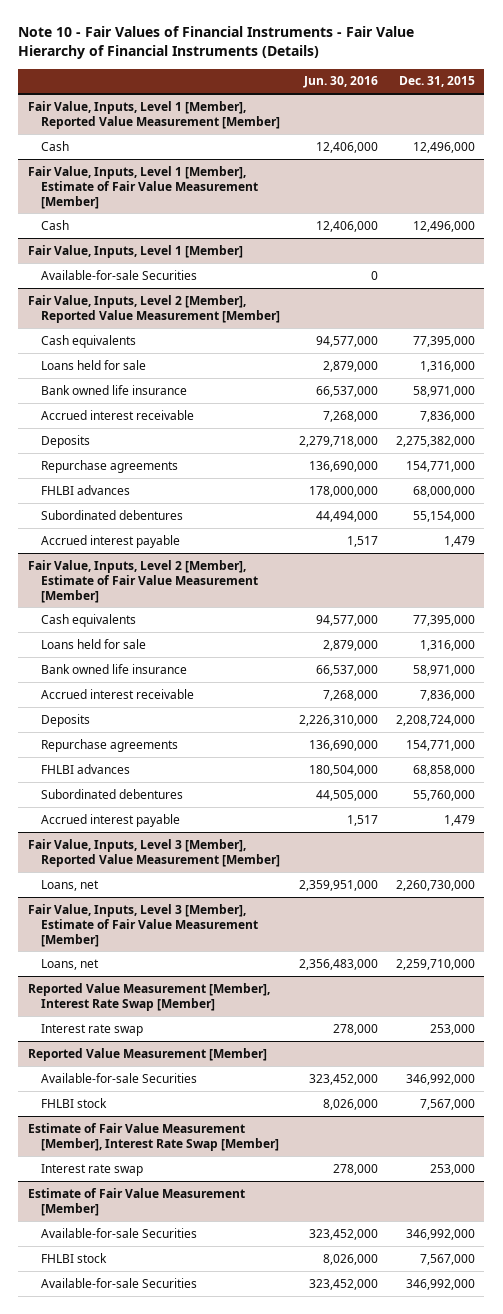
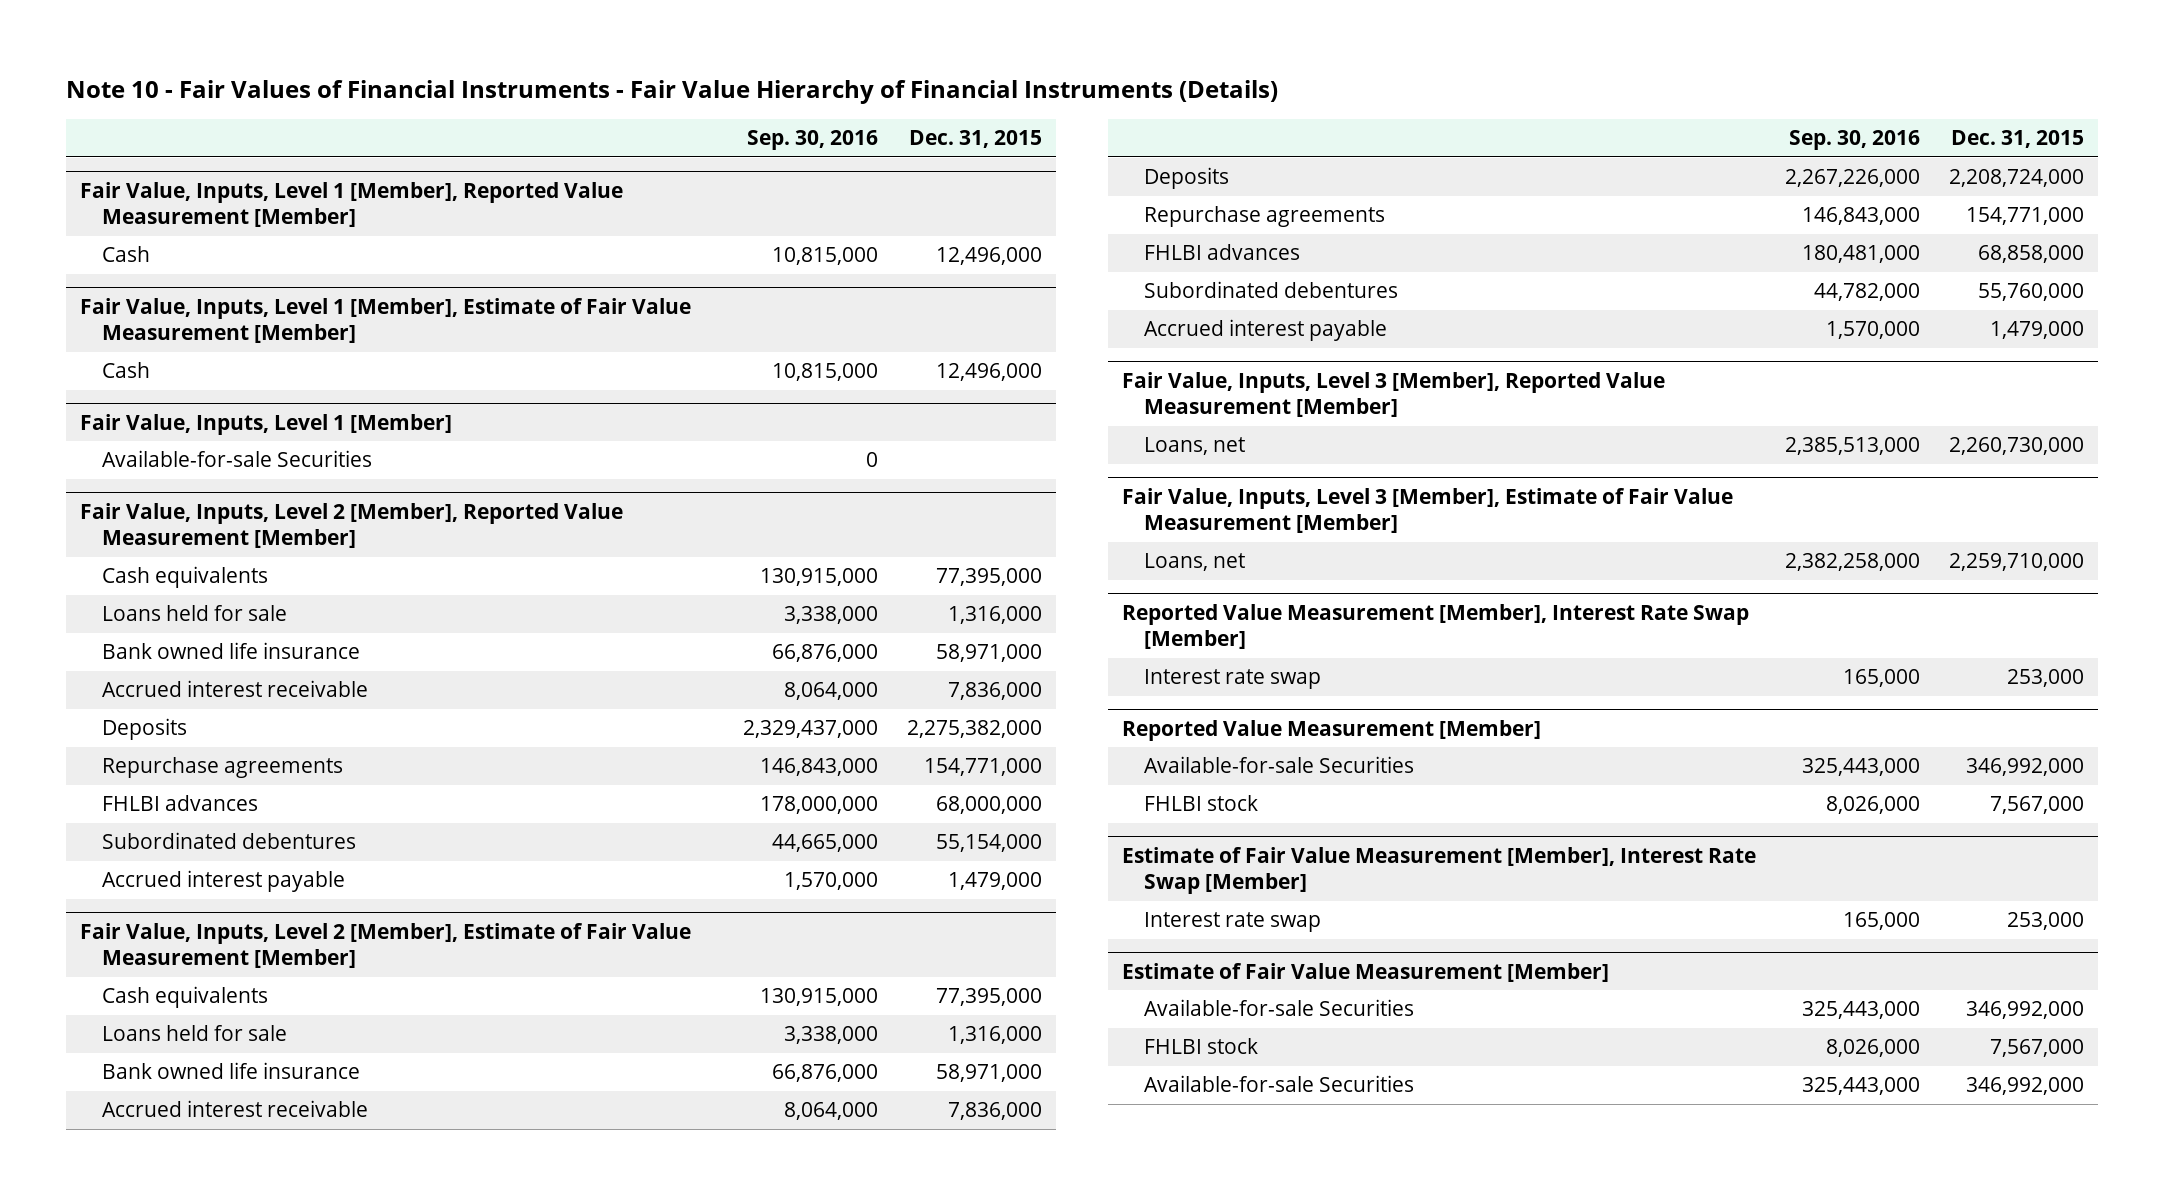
[302,76,378,89] Jun. 30, 2016 -> none
none -> [747,129,879,150] Sep. 30, 2016
[444,535,476,547] 1,479 -> [947,872,1042,891] 1,479,000
[444,814,476,826] 1,479 -> [1989,321,2084,340] 1,479,000

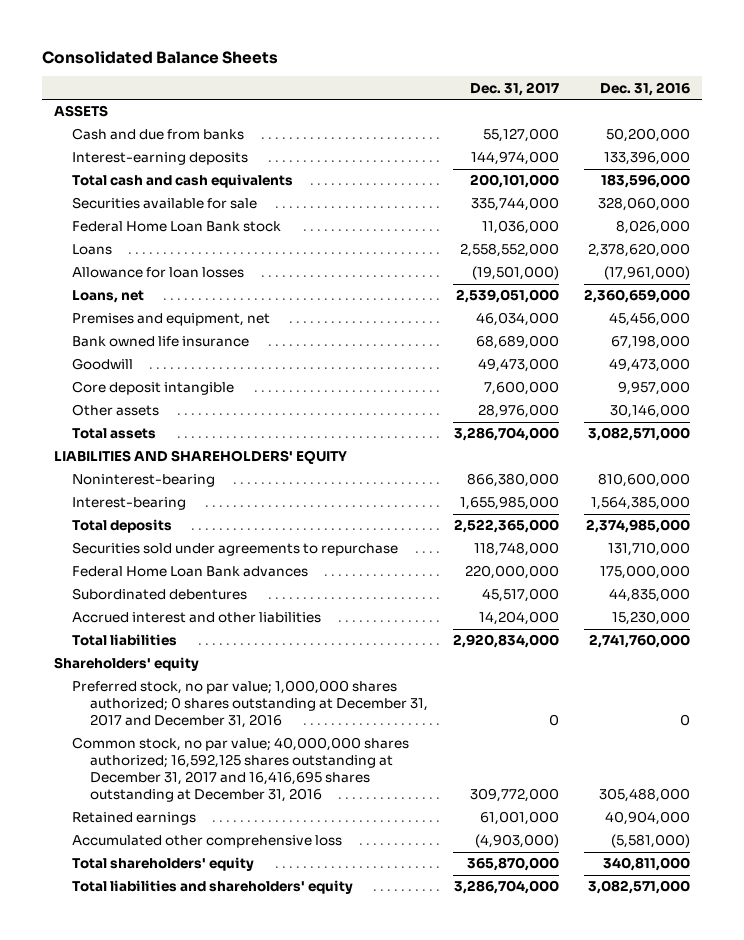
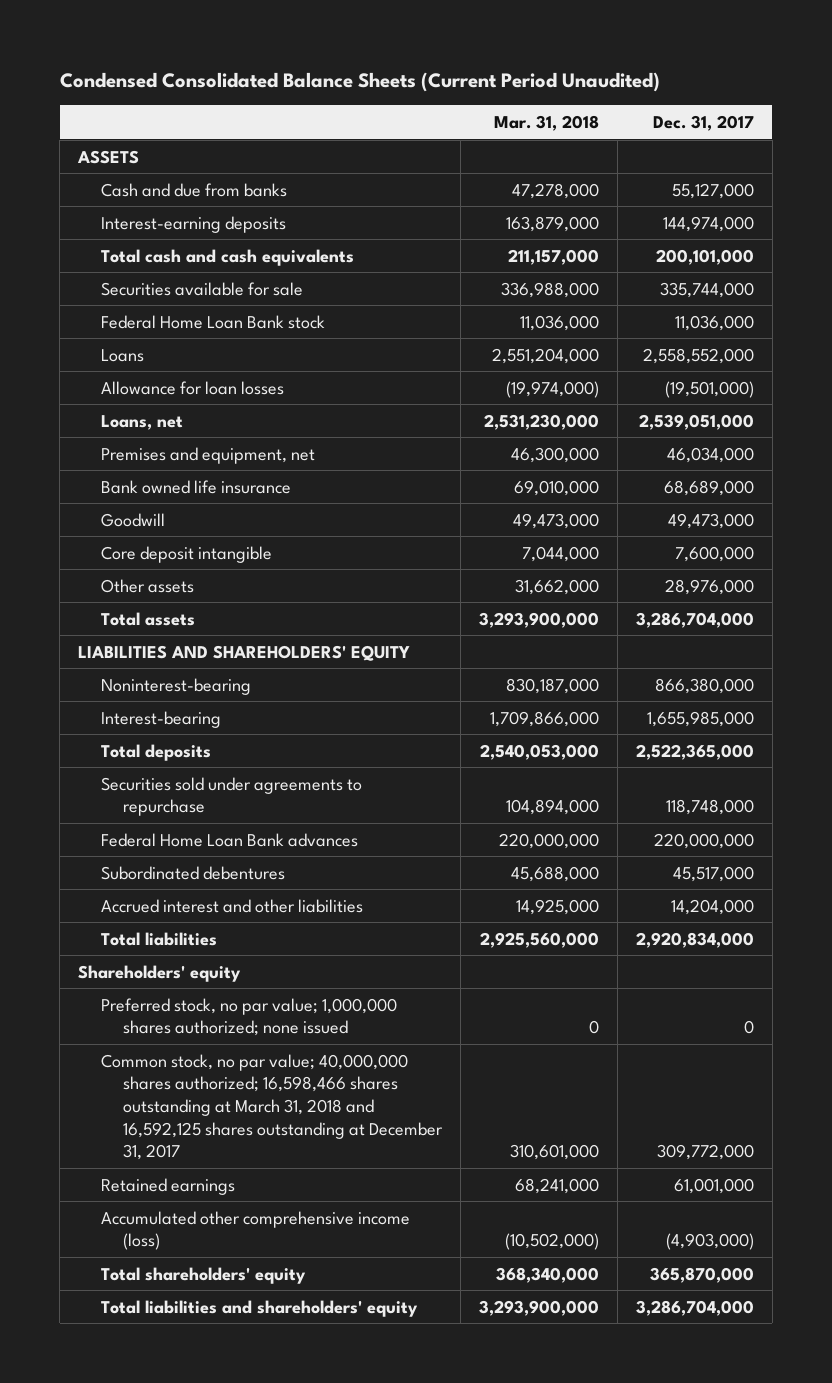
[41,50,278,64] Consolidated Balance Sheets -> [59,72,660,93] Condensed Consolidated Balance Sheets (Current Period Unaudited)
[599,81,690,96] Dec. 31, 2016 -> none
none -> [493,114,599,131] Mar. 31, 2018
[72,680,428,729] Preferred stock, no par value; 1,000,000 shares authorized; 0 shares outstanding at December 31, 2017 and December 31, 2016 -> [100,997,397,1037] Preferred stock, no par value; 1,000,000 shares authorized; none issued
[72,737,410,803] Common stock, no par value; 40,000,000 shares authorized; 16,592,125 shares outstanding at December 31, 2017 and 16,416,695 shares outstanding at December 31, 2016 -> [100,1053,444,1161] Common stock, no par value; 40,000,000 shares authorized; 16,598,466 shares outstanding at March 31, 2018 and 16,592,125 shares outstanding at December 31, 2017
[72,835,343,849] Accumulated other comprehensive loss -> [100,1210,410,1251] Accumulated other comprehensive income (loss)

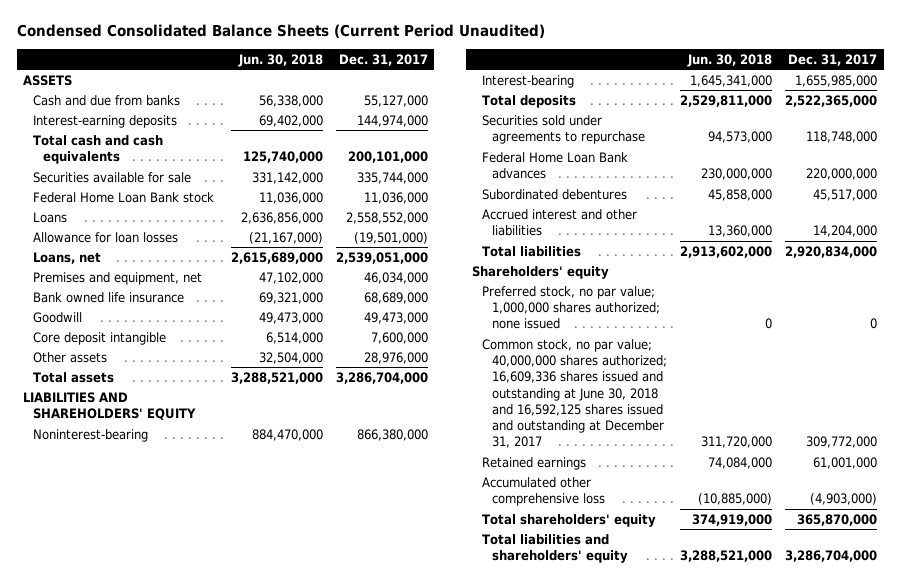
[493,114,599,131] Mar. 31, 2018 -> none
none -> [237,53,323,67] Jun. 30, 2018
[100,1053,444,1161] Common stock, no par value; 40,000,000 shares authorized; 16,598,466 shares outstanding at March 31, 2018 and 16,592,125 shares outstanding at December 31, 2017 -> [482,338,668,449] Common stock, no par value; 40,000,000 shares authorized; 16,609,336 shares issued and outstanding at June 30, 2018 and 16,592,125 shares issued and outstanding at December 31, 2017
[100,1210,410,1251] Accumulated other comprehensive income (loss) -> [482,476,606,507] Accumulated other comprehensive loss

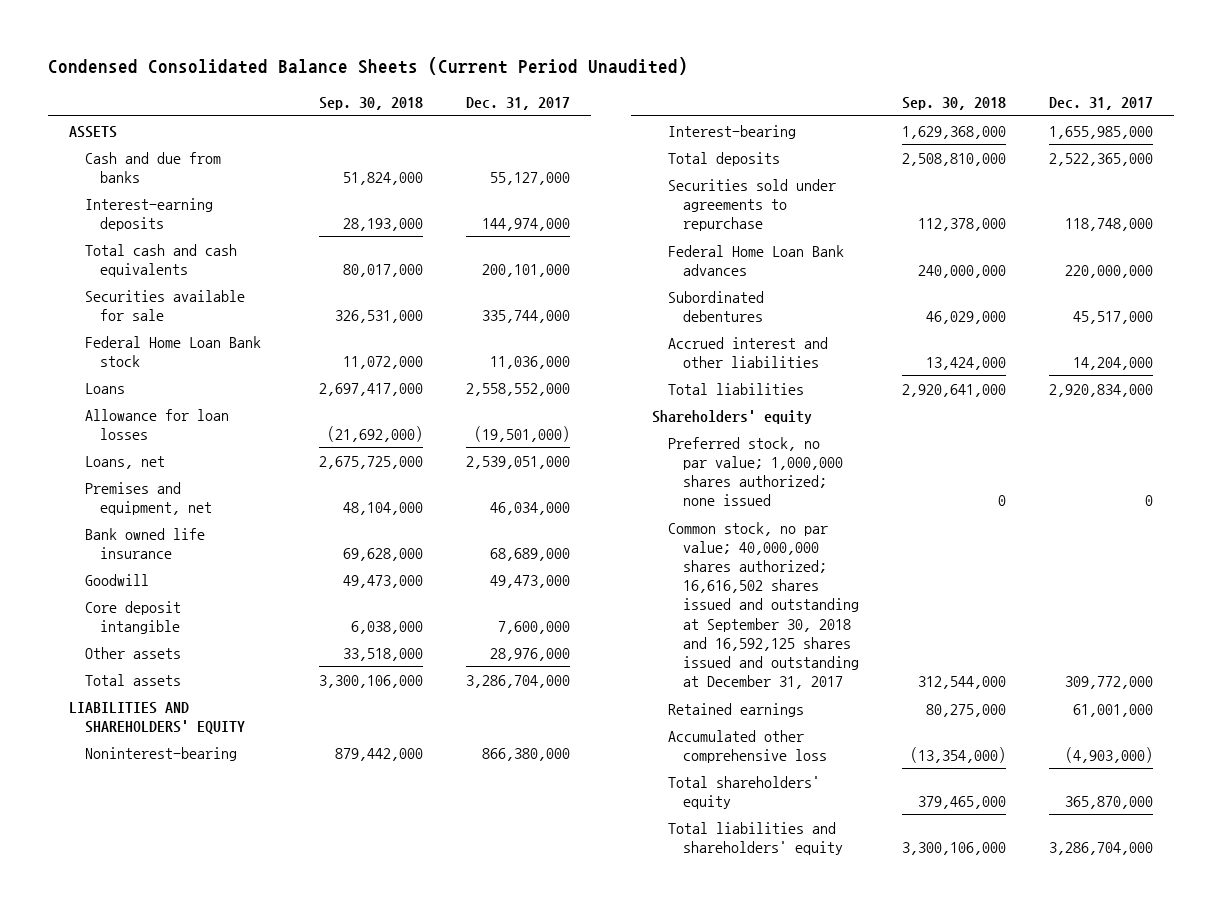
[237,53,323,67] Jun. 30, 2018 -> none
none -> [318,96,423,110] Sep. 30, 2018
[482,338,668,449] Common stock, no par value; 40,000,000 shares authorized; 16,609,336 shares issued and outstanding at June 30, 2018 and 16,592,125 shares issued and outstanding at December 31, 2017 -> [667,521,860,689] Common stock, no par value; 40,000,000 shares authorized; 16,616,502 shares issued and outstanding at September 30, 2018 and 16,592,125 shares issued and outstanding at December 31, 2017

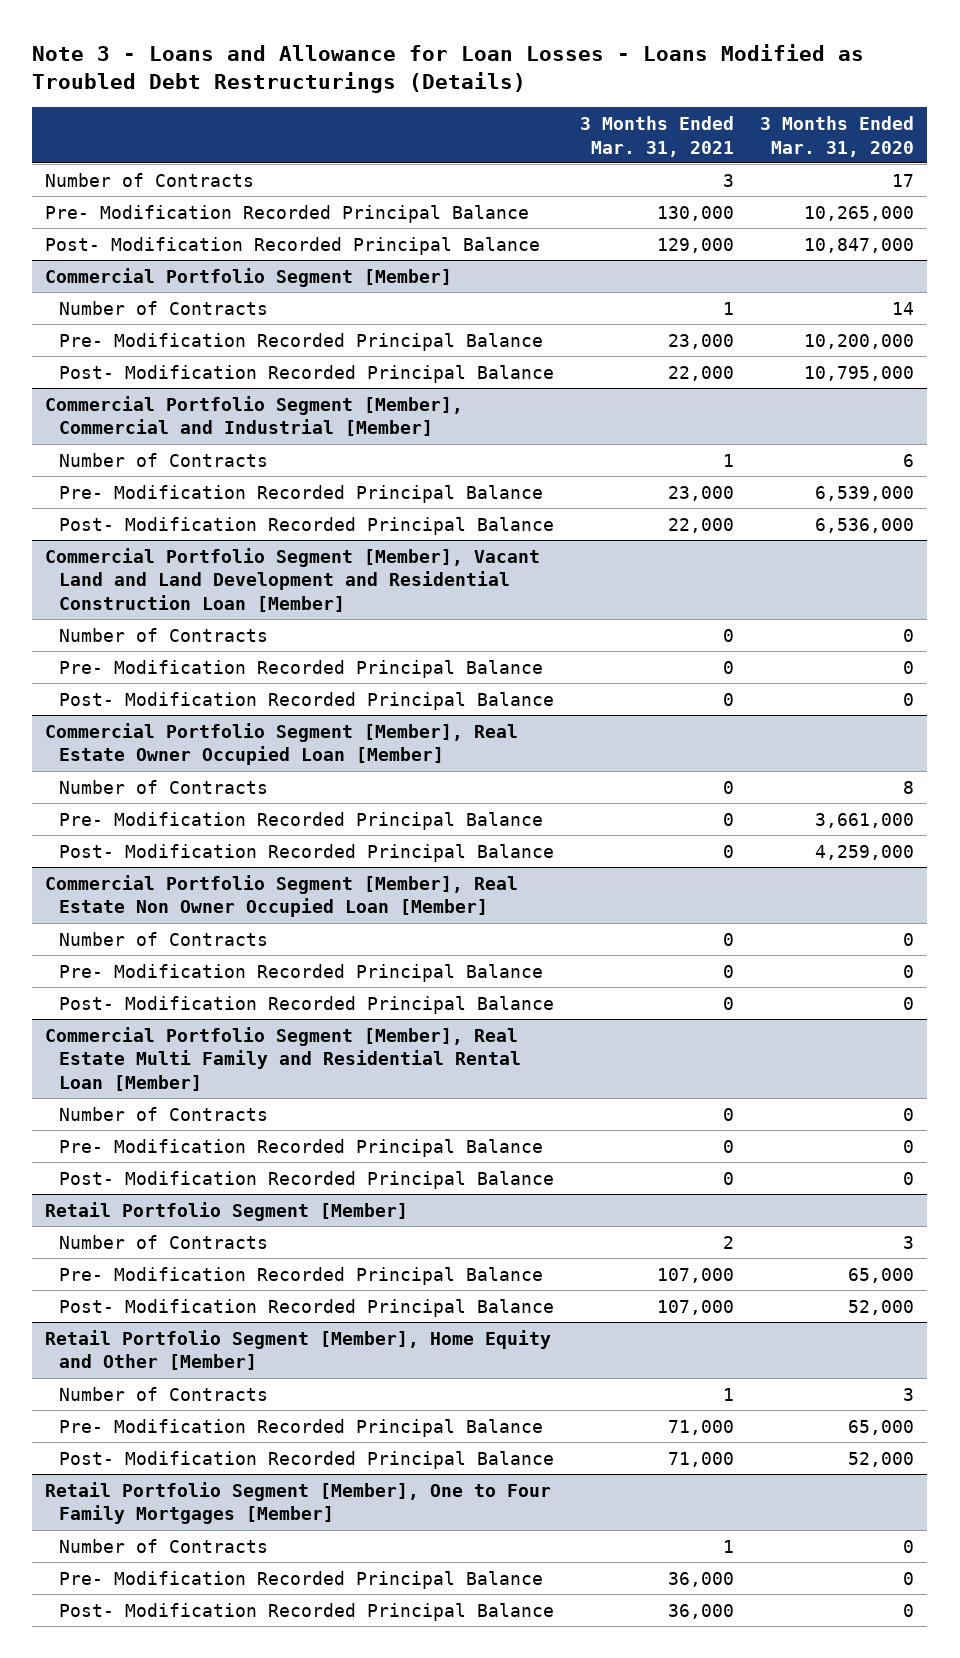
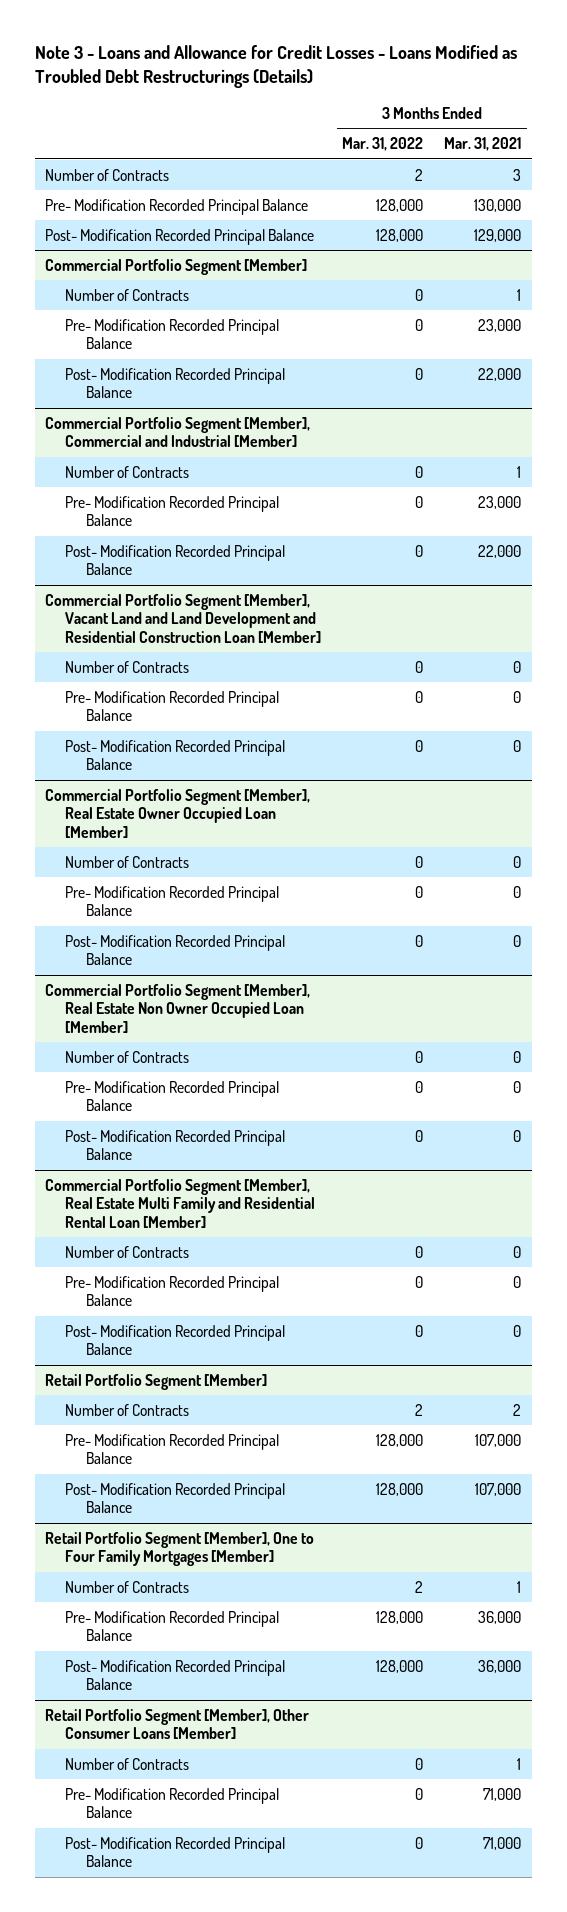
[32,43,865,93] Note 3 - Loans and Allowance for Loan Losses - Loans Modified as Troubled Debt Restructurings (Details) -> [34,44,517,88] Note 3 - Loans and Allowance for Credit Losses - Loans Modified as Troubled Debt Restructurings (Details)
[760,115,915,157] 3 Months Ended Mar. 31, 2020 -> none
none -> [342,137,424,152] Mar. 31, 2022
[45,1329,552,1371] Retail Portfolio Segment [Member], Home Equity and Other [Member] -> none
[58,1386,268,1401] Number of Contracts -> none
[58,1418,543,1437] Pre- Modification Recorded Principal Balance -> none
[58,1450,554,1469] Post- Modification Recorded Principal Balance -> none
none -> [45,1708,310,1740] Retail Portfolio Segment [Member], Other Consumer Loans [Member]
none -> [65,1757,190,1770] Number of Contracts
none -> [65,1787,280,1819] Pre- Modification Recorded Principal Balance
none -> [65,1836,286,1868] Post- Modification Recorded Principal Balance

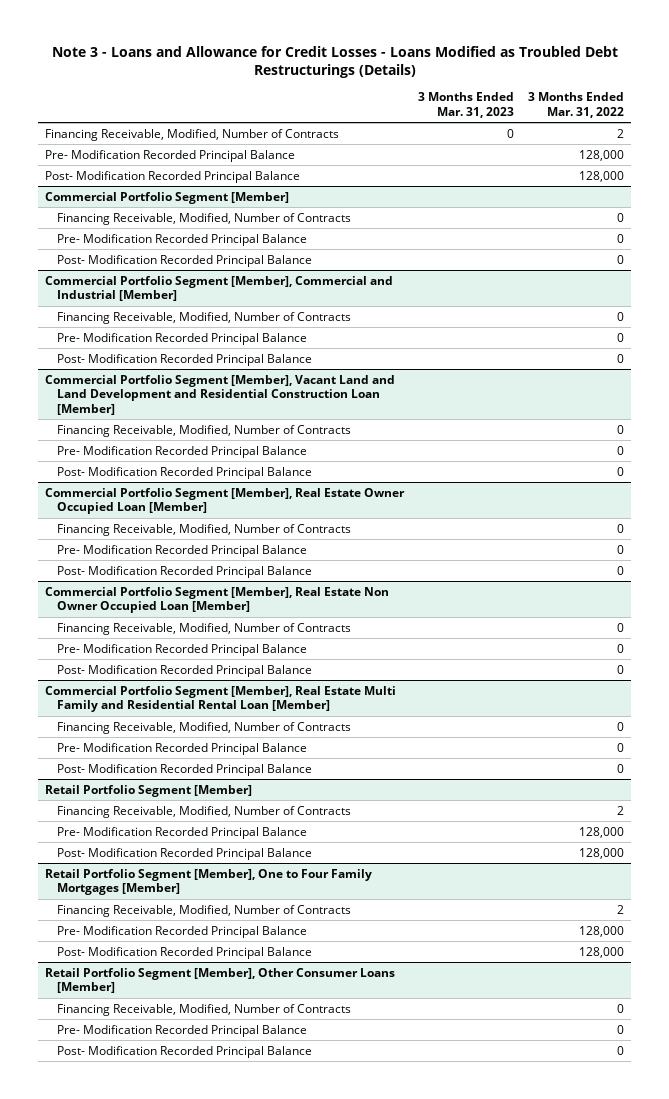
[444,137,522,152] Mar. 31, 2021 -> none
none -> [418,92,515,118] 3 Months Ended Mar. 31, 2023
[45,168,170,181] Number of Contracts -> [45,128,340,141] Financing Receivable, Modified, Number of Contracts
[65,288,190,301] Number of Contracts -> [56,212,351,225] Financing Receivable, Modified, Number of Contracts
[65,465,190,478] Number of Contracts -> [56,311,351,324] Financing Receivable, Modified, Number of Contracts
[65,660,190,673] Number of Contracts -> [56,424,351,437] Financing Receivable, Modified, Number of Contracts
[65,855,190,868] Number of Contracts -> [56,523,351,536] Financing Receivable, Modified, Number of Contracts
[65,1050,190,1063] Number of Contracts -> [56,622,351,635] Financing Receivable, Modified, Number of Contracts
[65,1245,190,1258] Number of Contracts -> [56,721,351,734] Financing Receivable, Modified, Number of Contracts
[65,1403,190,1416] Number of Contracts -> [56,805,351,818] Financing Receivable, Modified, Number of Contracts
[65,1580,190,1593] Number of Contracts -> [56,904,351,917] Financing Receivable, Modified, Number of Contracts
[65,1757,190,1770] Number of Contracts -> [56,1003,351,1016] Financing Receivable, Modified, Number of Contracts

